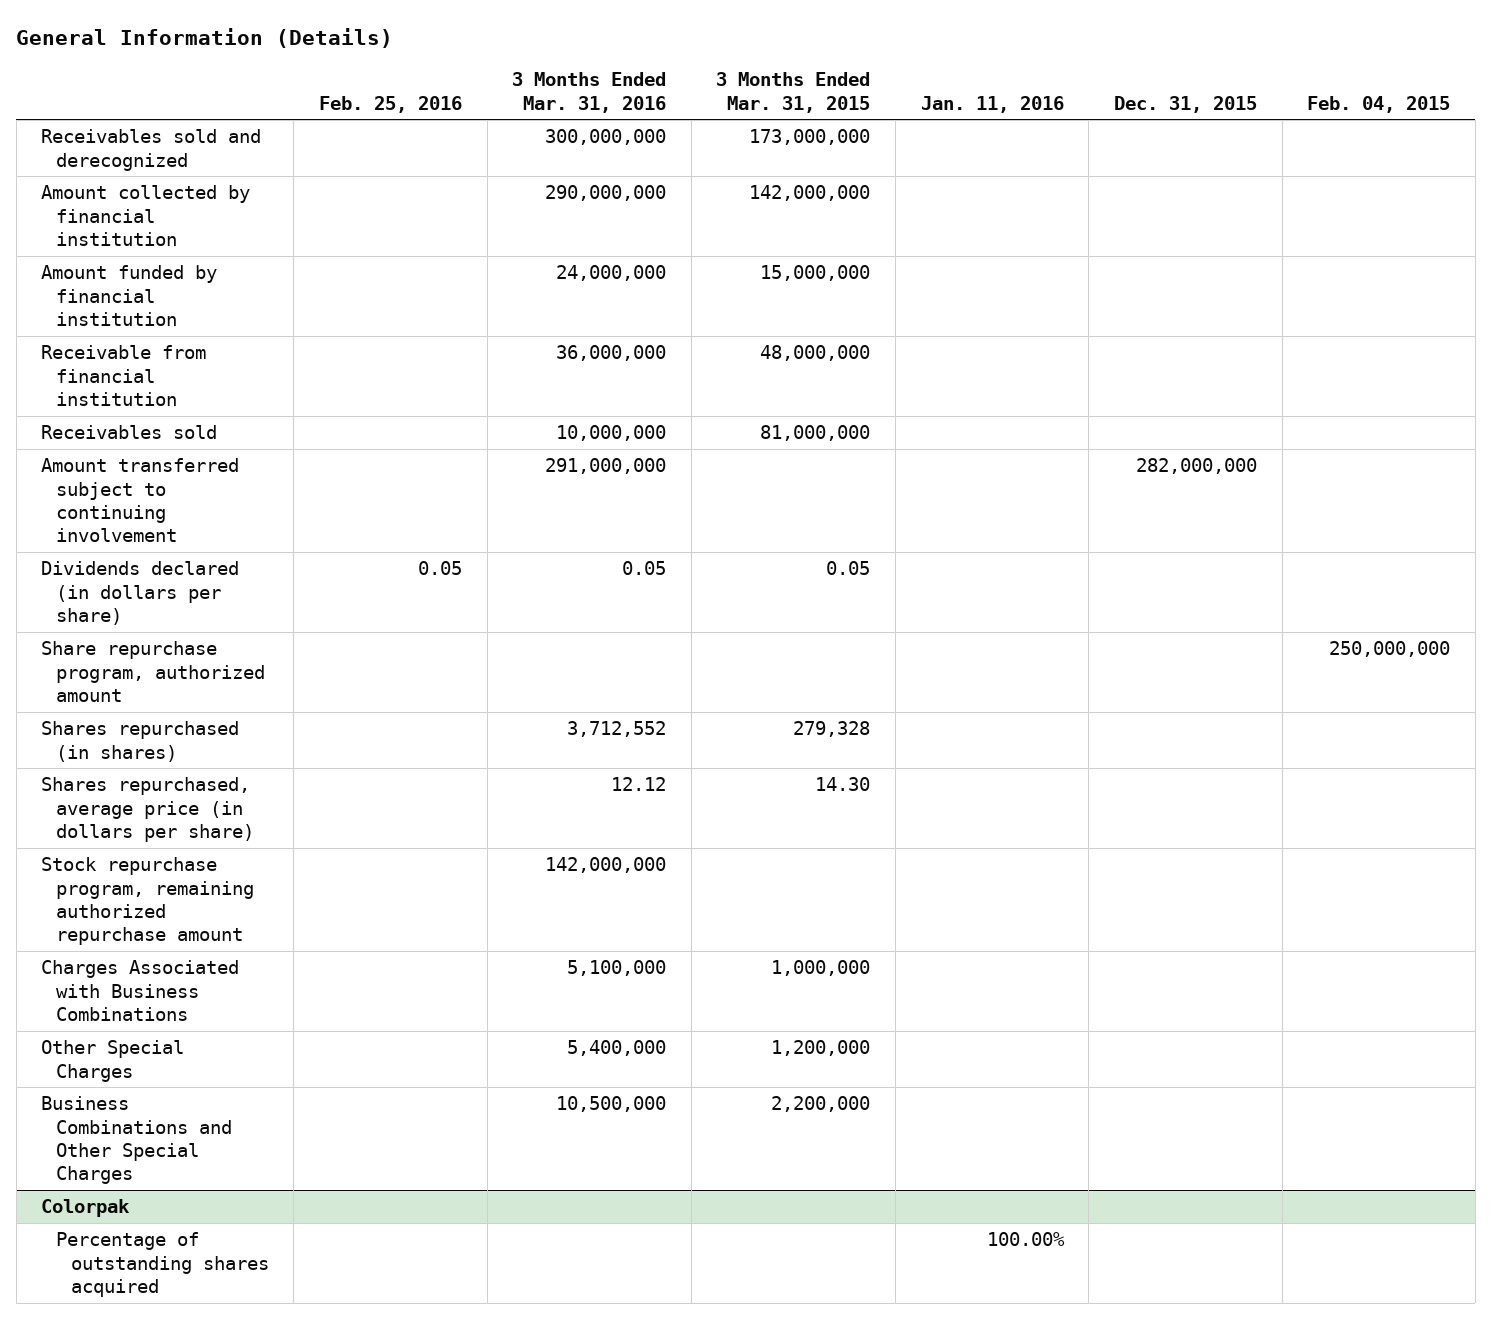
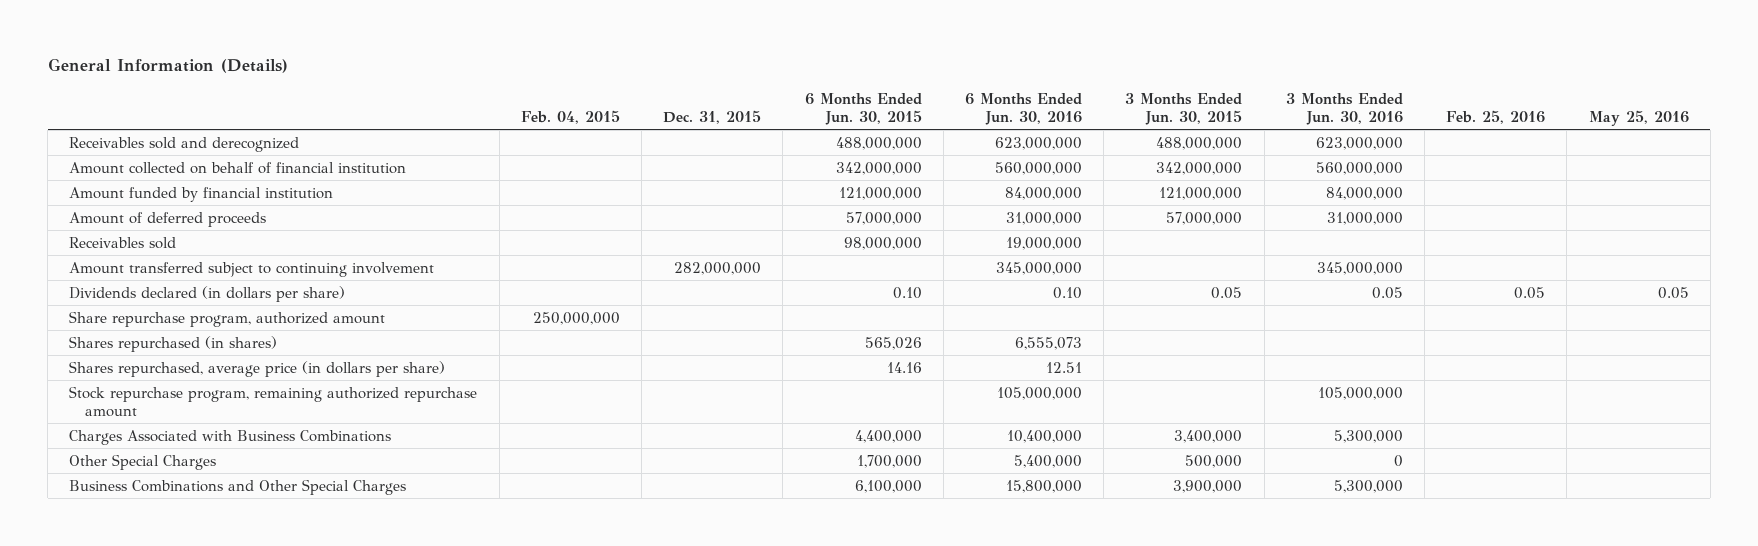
[512,72,667,113] 3 Months Ended Mar. 31, 2016 -> none
[716,72,871,113] 3 Months Ended Mar. 31, 2015 -> none
[920,95,1064,113] Jan. 11, 2016 -> none
none -> [804,92,922,125] 6 Months Ended Jun. 30, 2015
none -> [965,92,1083,125] 6 Months Ended Jun. 30, 2016
none -> [1125,92,1243,125] 3 Months Ended Jun. 30, 2015
none -> [1285,92,1403,125] 3 Months Ended Jun. 30, 2016
none -> [1588,109,1689,126] May 25, 2016
[41,185,251,246] Amount collected by financial institution -> [69,161,407,174] Amount collected on behalf of financial institution
[41,345,207,406] Receivable from financial institution -> [69,211,267,227] Amount of deferred proceeds
[41,1199,131,1218] Colorpak -> none
[56,1232,269,1297] Percentage of outstanding shares acquired -> none

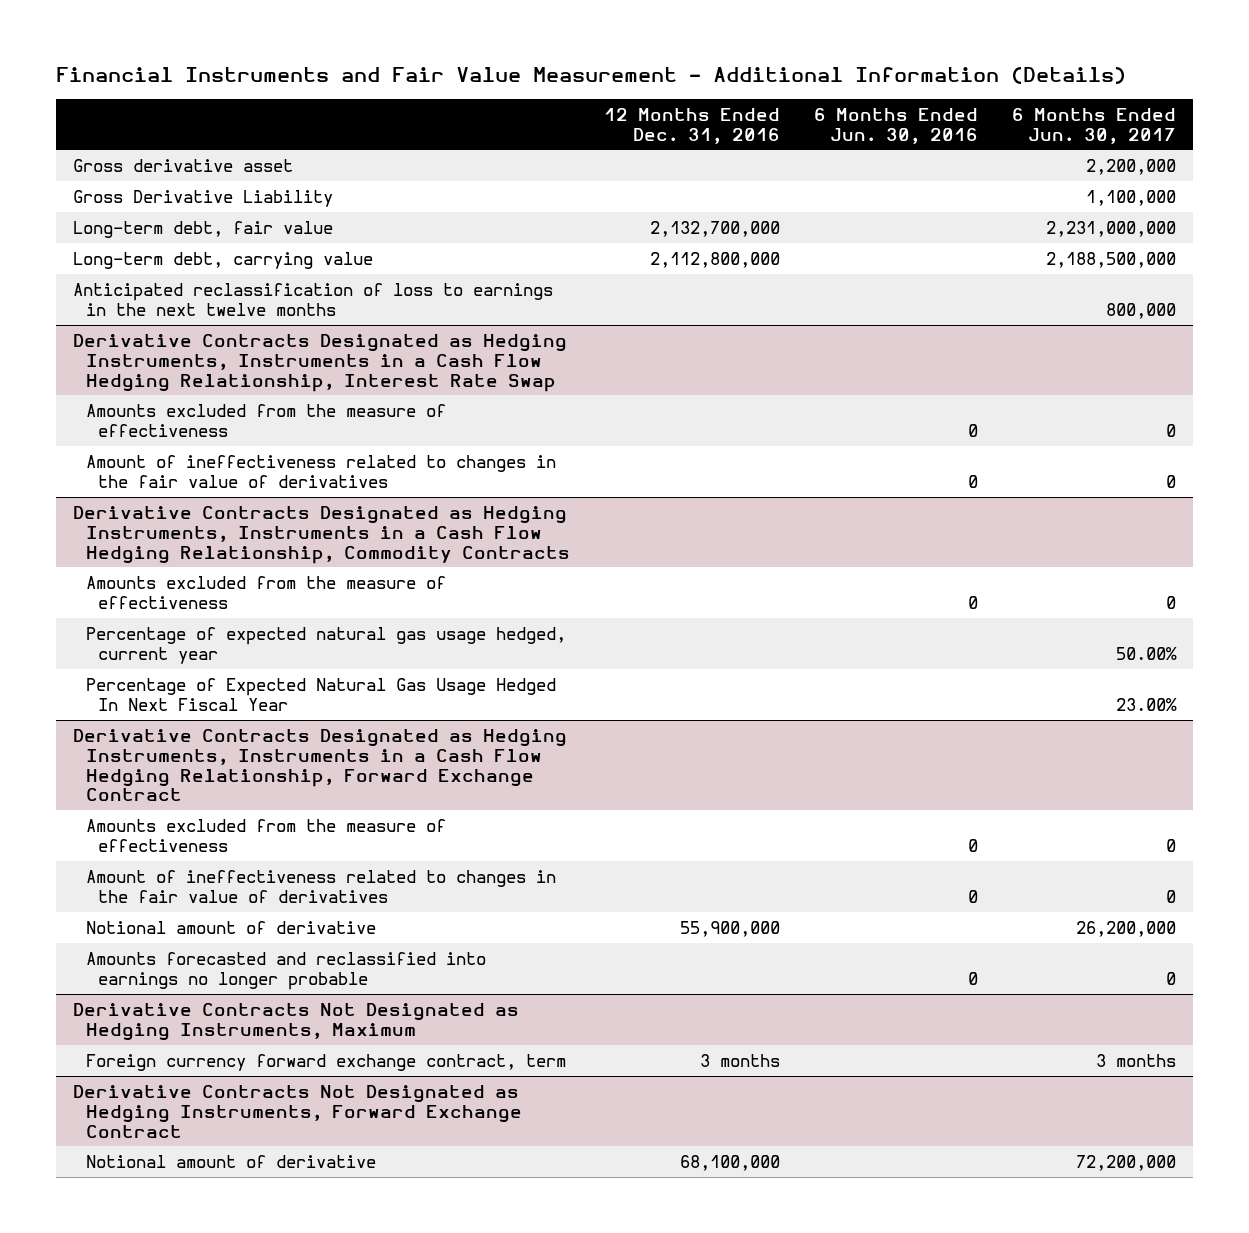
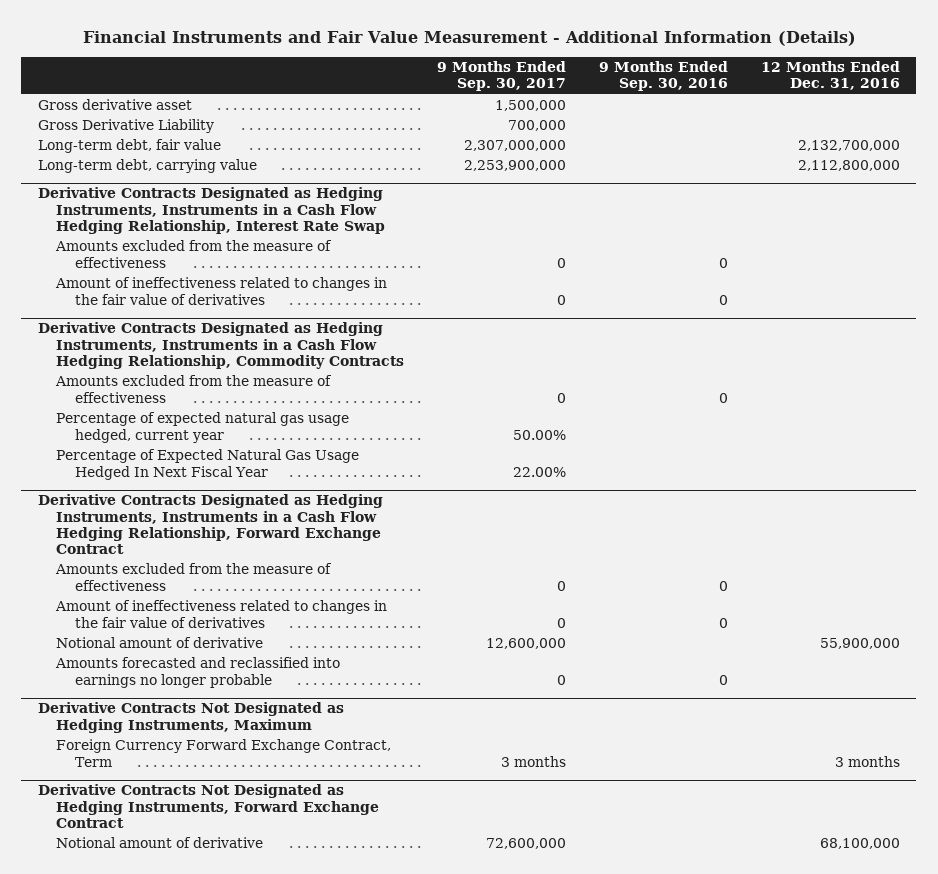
[814,107,979,144] 6 Months Ended Jun. 30, 2016 -> none
[1012,107,1177,144] 6 Months Ended Jun. 30, 2017 -> none
none -> [437,61,567,92] 9 Months Ended Sep. 30, 2017
none -> [599,61,729,92] 9 Months Ended Sep. 30, 2016
[73,282,554,316] Anticipated reclassification of loss to earnings in the next twelve months -> none
[85,1053,566,1071] Foreign currency forward exchange contract, term -> [56,739,392,767] Foreign Currency Forward Exchange Contract, Term

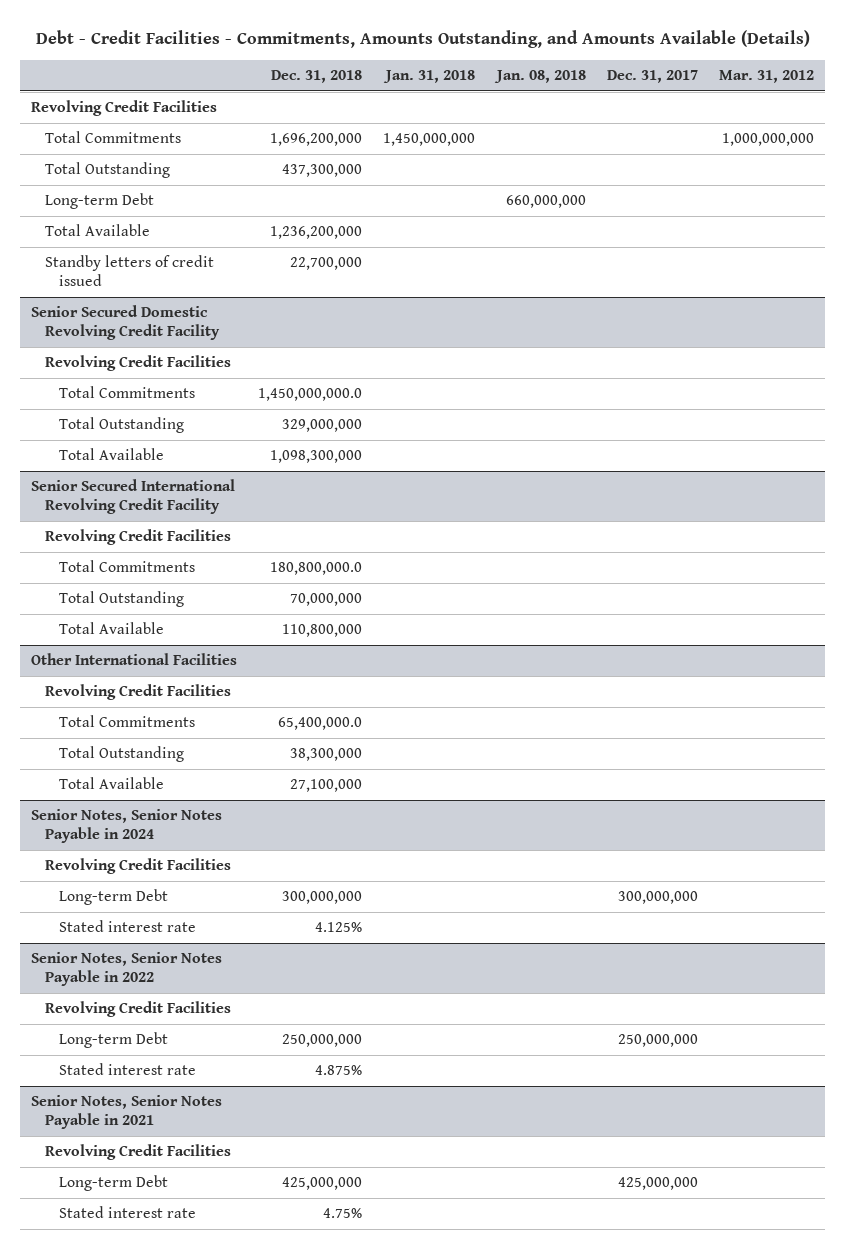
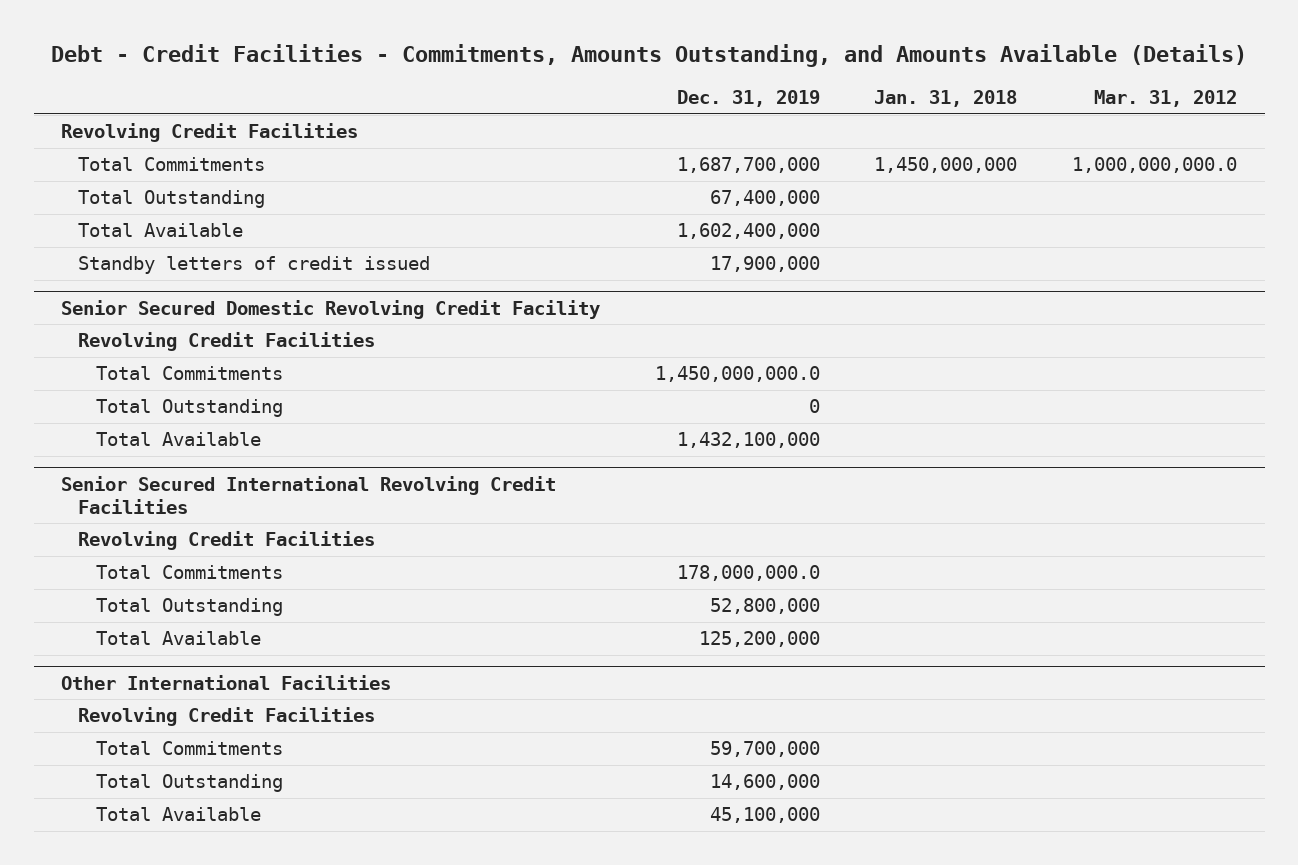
[271,69,363,83] Dec. 31, 2018 -> none
[493,69,586,83] Jan. 08, 2018 -> none
[607,69,699,83] Dec. 31, 2017 -> none
none -> [676,90,820,108] Dec. 31, 2019
[722,133,815,147] 1,000,000,000 -> [1072,157,1238,174] 1,000,000,000.0
[44,193,154,210] Long-term Debt -> none
[30,479,235,515] Senior Secured International Revolving Credit Facility -> [61,475,557,514] Senior Secured International Revolving Credit Facilities
[30,809,222,844] Senior Notes, Senior Notes Payable in 2024 -> none
[44,858,231,875] Revolving Credit Facilities -> none
[58,889,168,906] Long-term Debt -> none
[58,920,196,933] Stated interest rate -> none
[30,952,222,987] Senior Notes, Senior Notes Payable in 2022 -> none
[44,1001,231,1018] Revolving Credit Facilities -> none
[58,1032,168,1049] Long-term Debt -> none
[58,1063,196,1076] Stated interest rate -> none
[30,1095,222,1130] Senior Notes, Senior Notes Payable in 2021 -> none
[44,1144,231,1161] Revolving Credit Facilities -> none
[58,1175,168,1192] Long-term Debt -> none
[58,1206,196,1219] Stated interest rate -> none

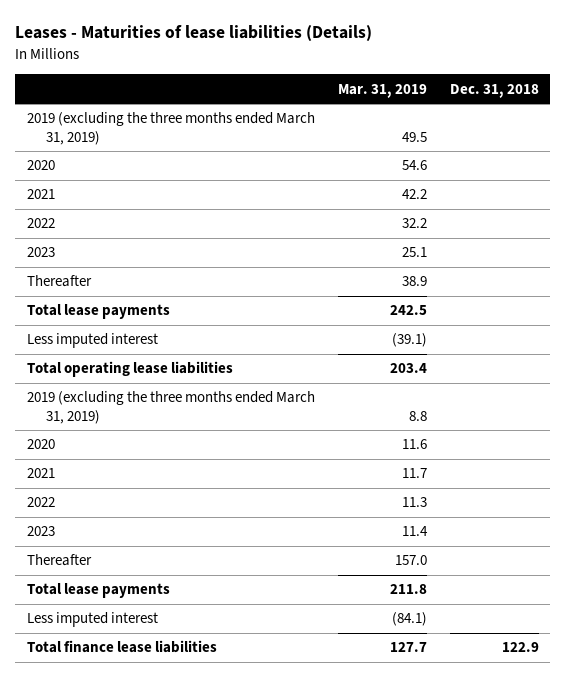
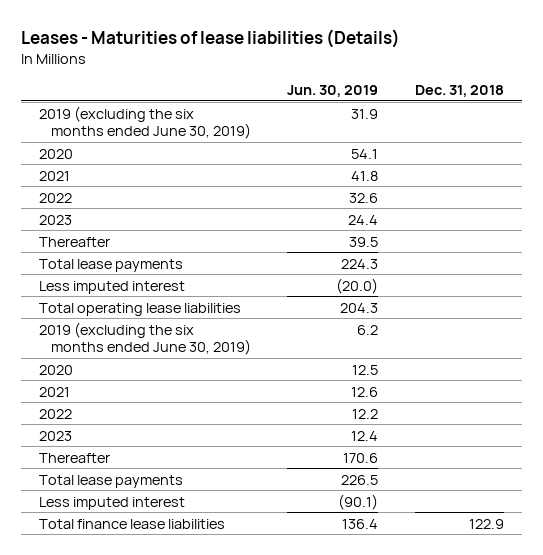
[337,83,427,98] Mar. 31, 2019 -> none
none -> [287,85,379,98] Jun. 30, 2019
[26,112,315,145] 2019 (excluding the three months ended March 31, 2019) -> [39,105,251,139] 2019 (excluding the six months ended June 30, 2019)
[26,391,315,424] 2019 (excluding the three months ended March 31, 2019) -> [39,321,251,355] 2019 (excluding the six months ended June 30, 2019)

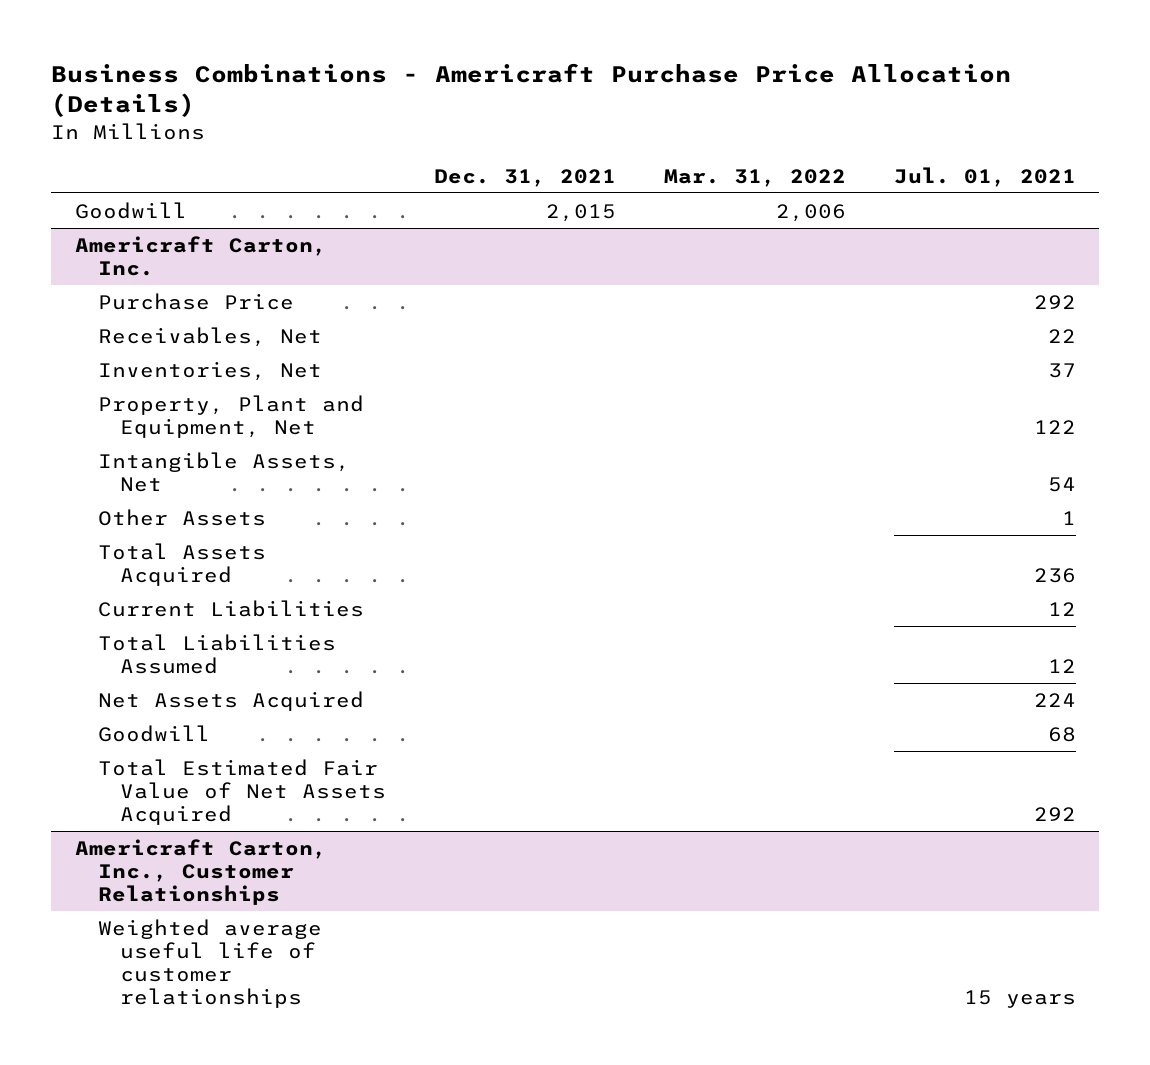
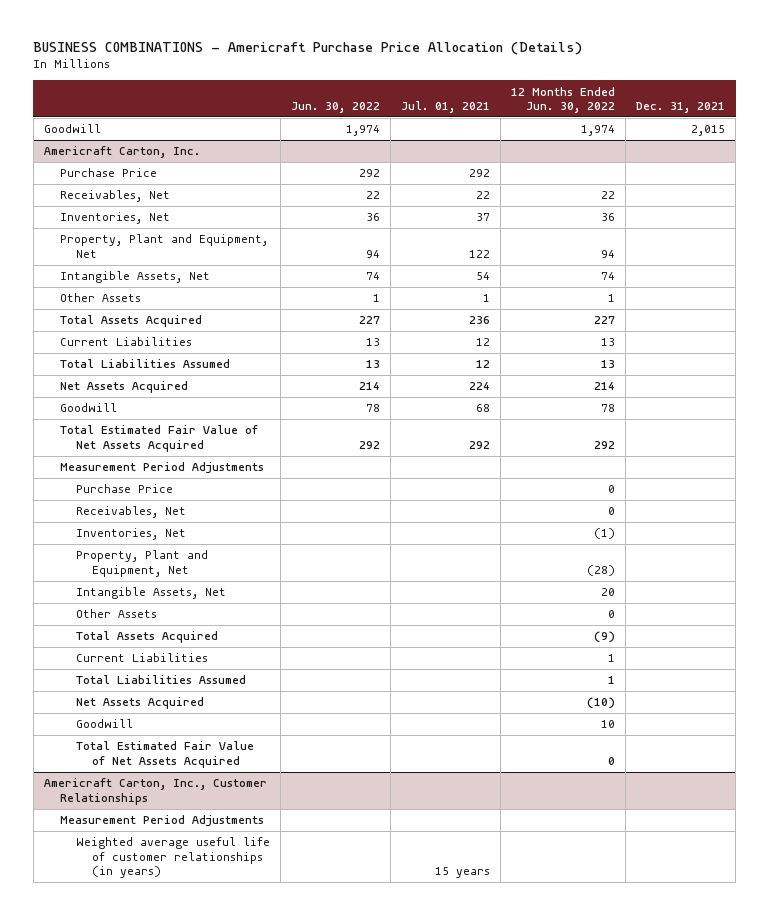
[50,62,1011,118] Business Combinations - Americraft Purchase Price Allocation (Details) -> [33,41,583,55] BUSINESS COMBINATIONS - Americraft Purchase Price Allocation (Details)
[663,168,846,187] Mar. 31, 2022 -> none
none -> [290,101,380,113] Jun. 30, 2022
none -> [510,86,615,113] 12 Months Ended Jun. 30, 2022
none -> [59,462,264,475] Measurement Period Adjustments
none -> [75,484,173,494] Purchase Price
none -> [75,506,186,519] Receivables, Net
none -> [75,528,186,541] Inventories, Net
none -> [75,550,208,577] Property, Plant and Equipment, Net
none -> [75,587,226,600] Intangible Assets, Net
none -> [75,609,157,619] Other Assets
none -> [75,631,218,644] Total Assets Acquired
none -> [75,653,208,663] Current Liabilities
none -> [75,675,246,685] Total Liabilities Assumed
none -> [75,697,204,710] Net Assets Acquired
none -> [75,719,133,729] Goodwill
none -> [75,741,254,768] Total Estimated Fair Value of Net Assets Acquired
none -> [59,815,264,828] Measurement Period Adjustments
[97,918,322,1008] Weighted average useful life of customer relationships -> [75,837,270,879] Weighted average useful life of customer relationships (in years)

